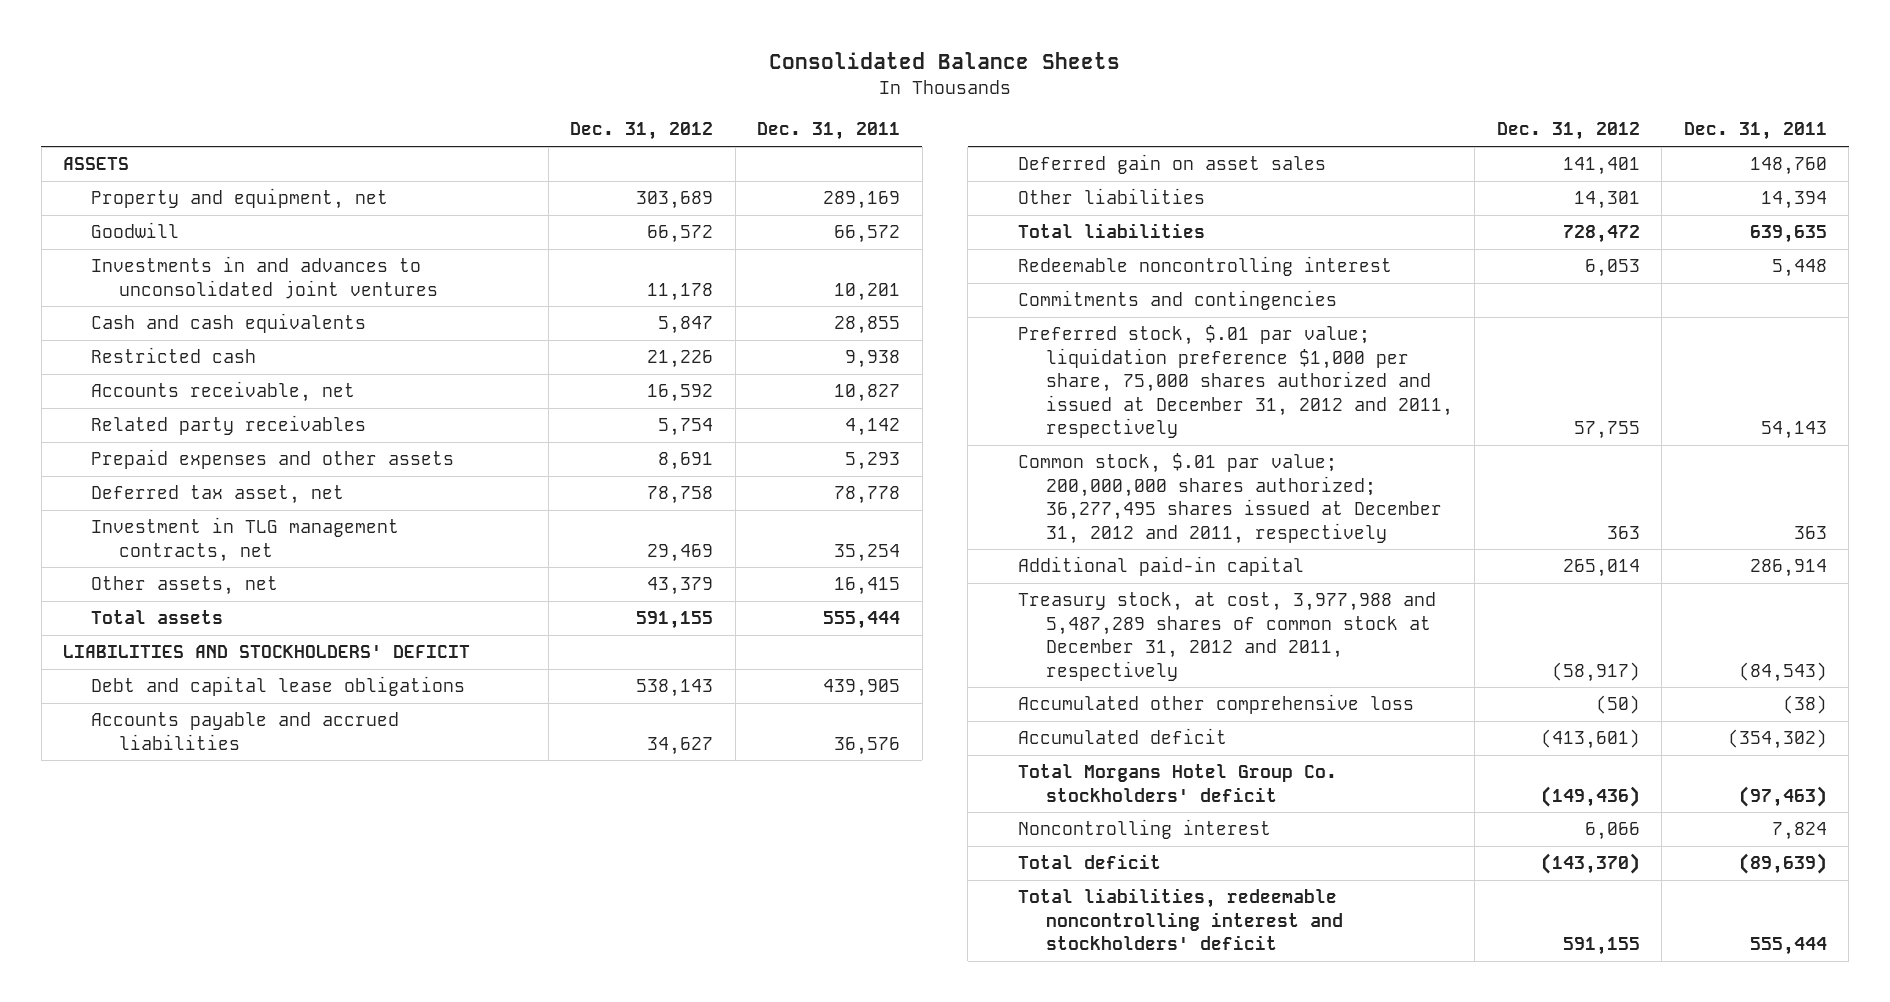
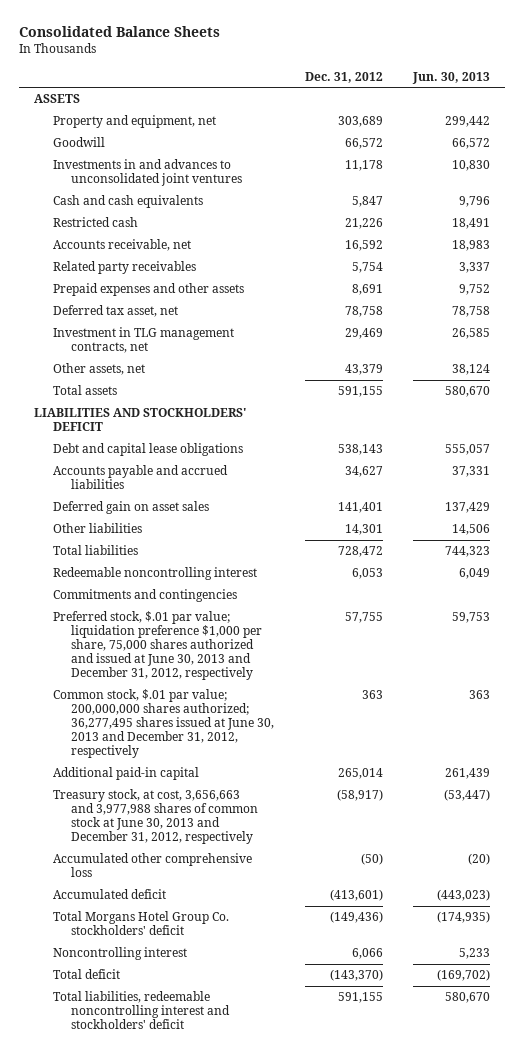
[757,122,901,141] Dec. 31, 2011 -> none
none -> [411,71,490,84] Jun. 30, 2013
[1017,325,1453,439] Preferred stock, $.01 par value; liquidation preference $1,000 per share, 75,000 shares authorized and issued at December 31, 2012 and 2011, respectively -> [52,611,263,681] Preferred stock, $.01 par value; liquidation preference $1,000 per share, 75,000 shares authorized and issued at June 30, 2013 and December 31, 2012, respectively
[1017,453,1442,544] Common stock, $.01 par value; 200,000,000 shares authorized; 36,277,495 shares issued at December 31, 2012 and 2011, respectively -> [52,689,275,759] Common stock, $.01 par value; 200,000,000 shares authorized; 36,277,495 shares issued at June 30, 2013 and December 31, 2012, respectively
[1017,592,1436,681] Treasury stock, at cost, 3,977,988 and 5,487,289 shares of common stock at December 31, 2012 and 2011, respectively -> [52,789,259,845] Treasury stock, at cost, 3,656,663 and 3,977,988 shares of common stock at June 30, 2013 and December 31, 2012, respectively

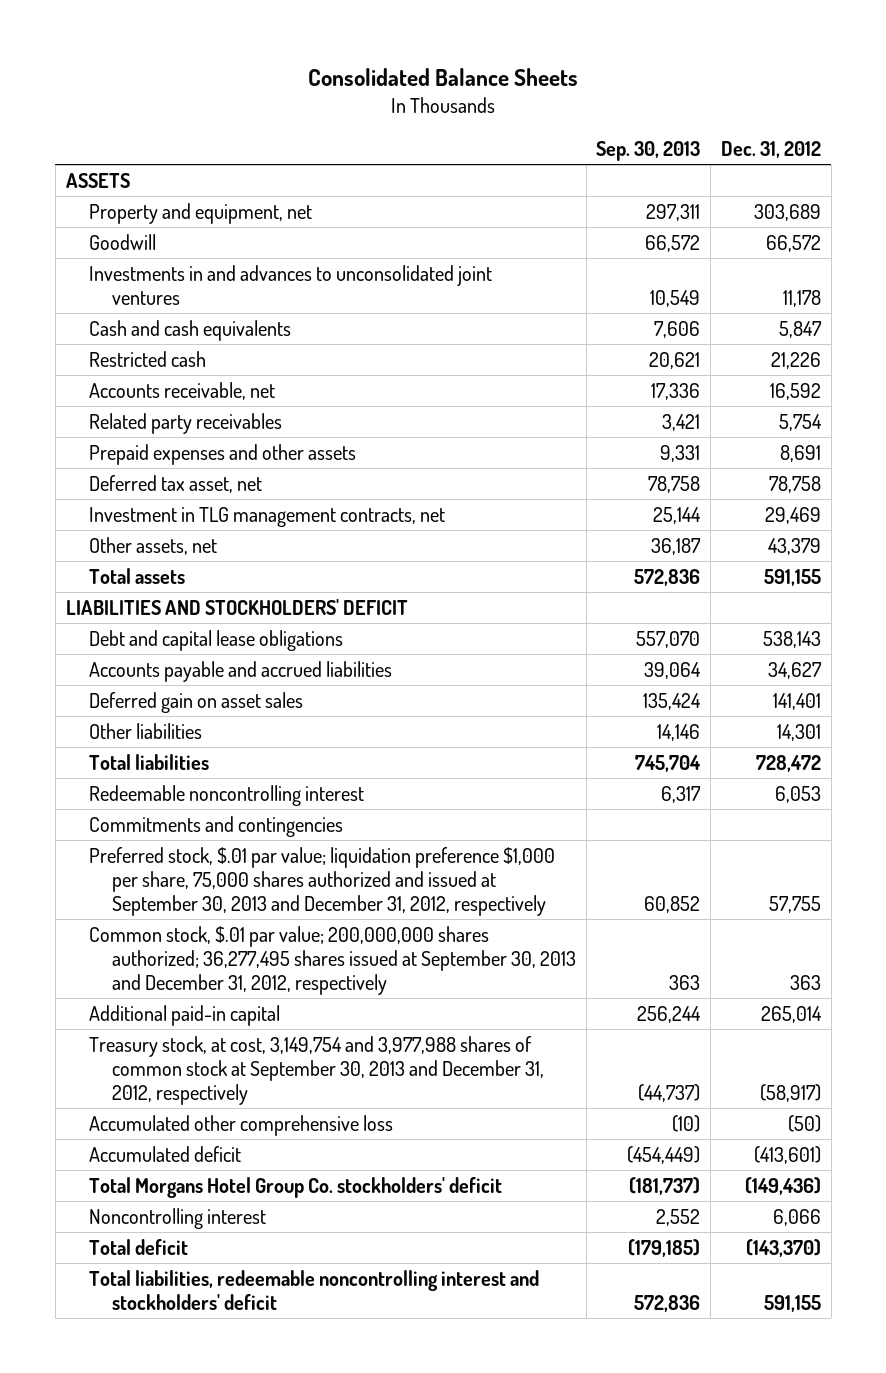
[411,71,490,84] Jun. 30, 2013 -> none
none -> [596,140,701,161] Sep. 30, 2013
[52,611,263,681] Preferred stock, $.01 par value; liquidation preference $1,000 per share, 75,000 shares authorized and issued at June 30, 2013 and December 31, 2012, respectively -> [88,846,555,917] Preferred stock, $.01 par value; liquidation preference $1,000 per share, 75,000 shares authorized and issued at September 30, 2013 and December 31, 2012, respectively
[52,689,275,759] Common stock, $.01 par value; 200,000,000 shares authorized; 36,277,495 shares issued at June 30, 2013 and December 31, 2012, respectively -> [88,925,576,996] Common stock, $.01 par value; 200,000,000 shares authorized; 36,277,495 shares issued at September 30, 2013 and December 31, 2012, respectively
[52,789,259,845] Treasury stock, at cost, 3,656,663 and 3,977,988 shares of common stock at June 30, 2013 and December 31, 2012, respectively -> [88,1035,544,1106] Treasury stock, at cost, 3,149,754 and 3,977,988 shares of common stock at September 30, 2013 and December 31, 2012, respectively

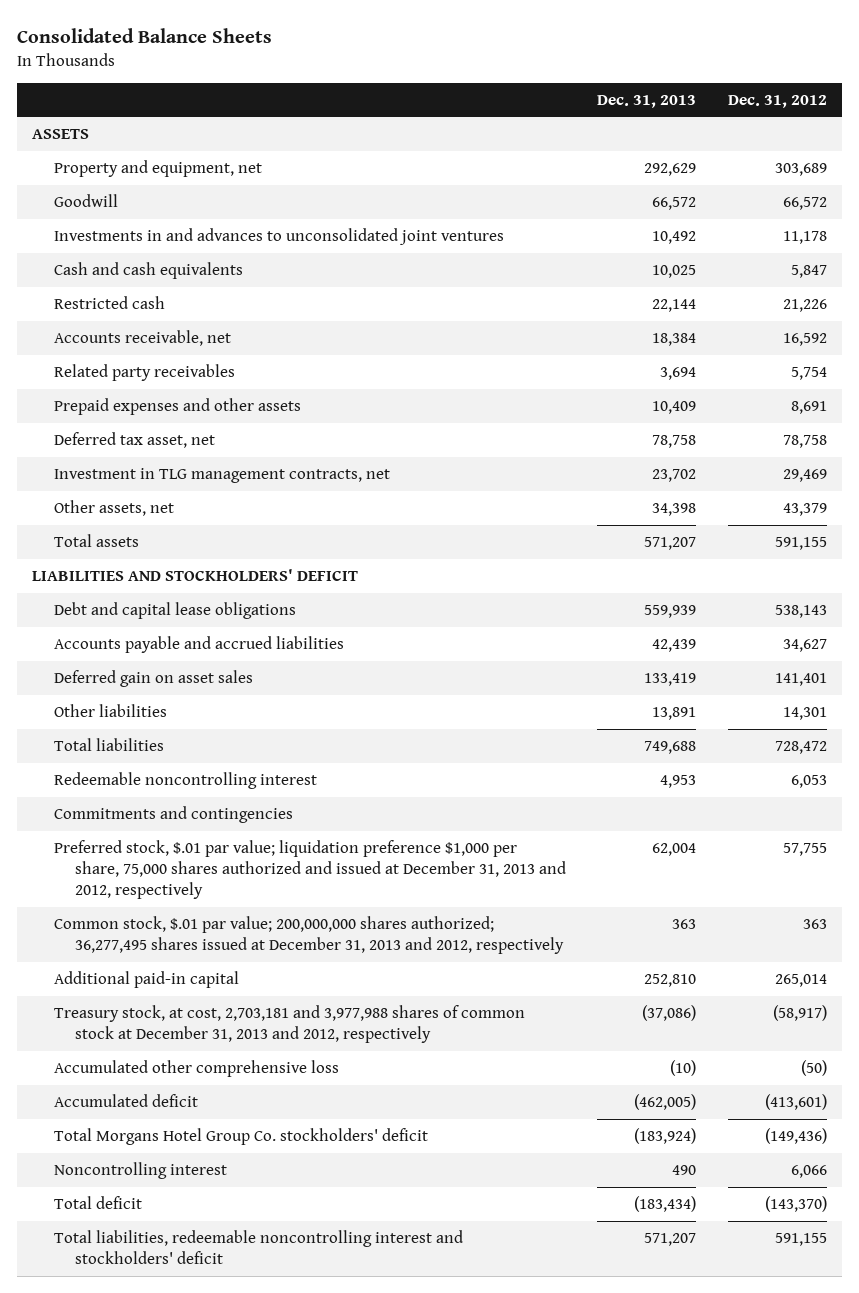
[596,140,701,161] Sep. 30, 2013 -> none
none -> [597,94,697,108] Dec. 31, 2013
[88,846,555,917] Preferred stock, $.01 par value; liquidation preference $1,000 per share, 75,000 shares authorized and issued at September 30, 2013 and December 31, 2012, respectively -> [53,840,567,900] Preferred stock, $.01 par value; liquidation preference $1,000 per share, 75,000 shares authorized and issued at December 31, 2013 and 2012, respectively
[88,925,576,996] Common stock, $.01 par value; 200,000,000 shares authorized; 36,277,495 shares issued at September 30, 2013 and December 31, 2012, respectively -> [53,916,565,955] Common stock, $.01 par value; 200,000,000 shares authorized; 36,277,495 shares issued at December 31, 2013 and 2012, respectively
[88,1035,544,1106] Treasury stock, at cost, 3,149,754 and 3,977,988 shares of common stock at September 30, 2013 and December 31, 2012, respectively -> [53,1005,525,1044] Treasury stock, at cost, 2,703,181 and 3,977,988 shares of common stock at December 31, 2013 and 2012, respectively

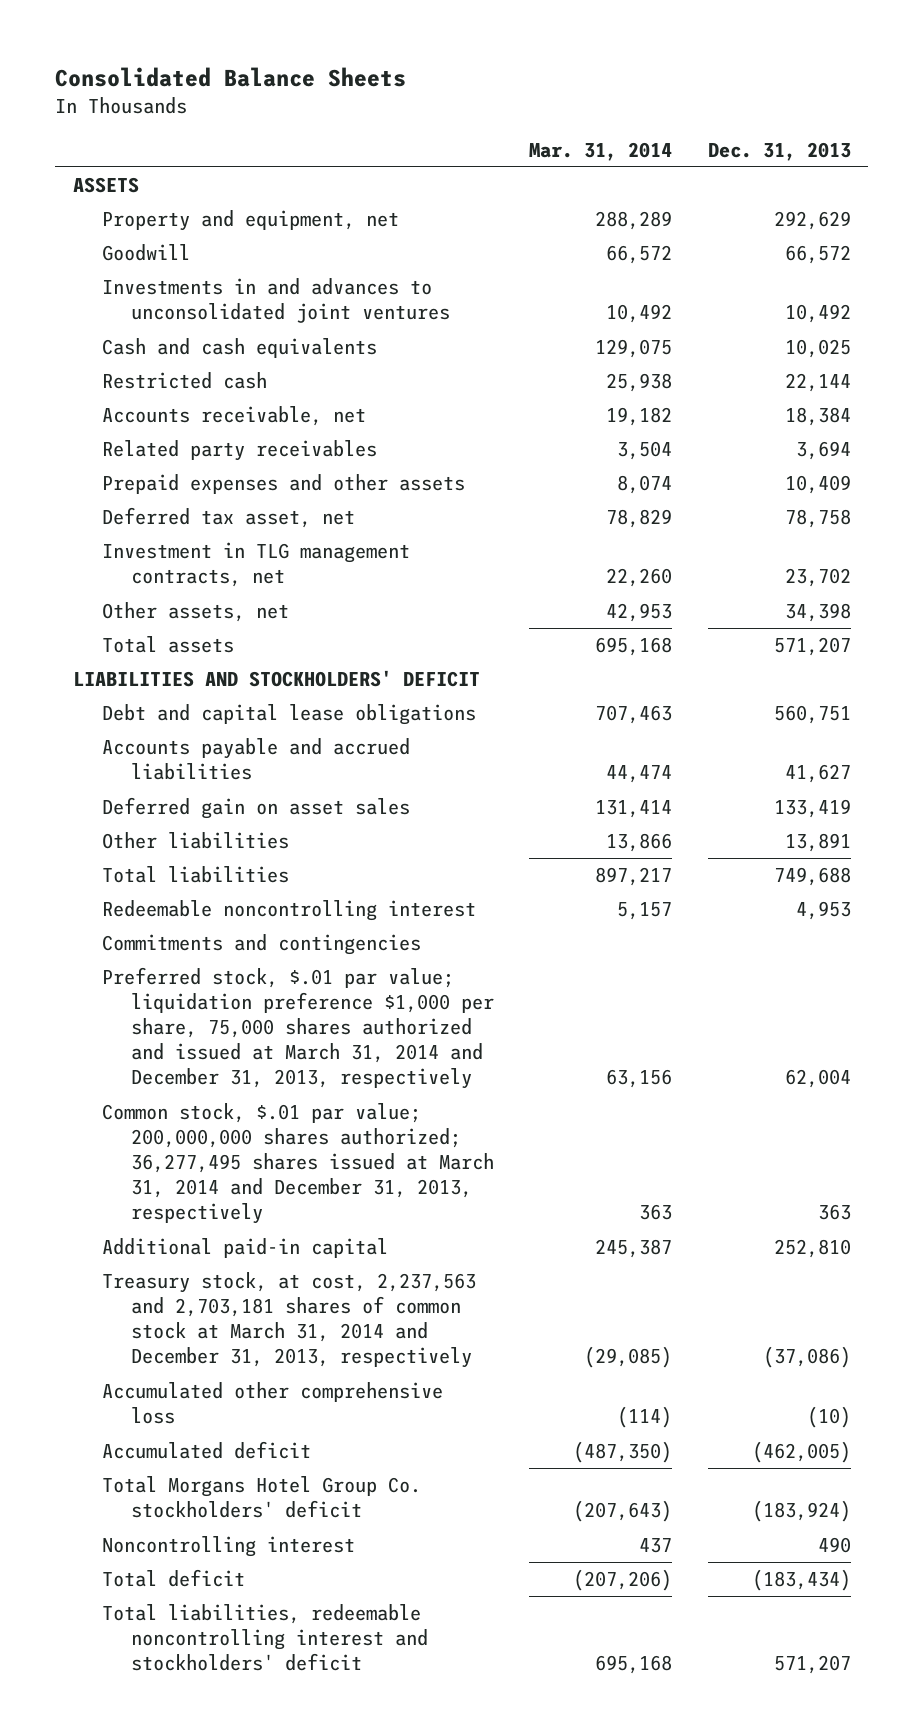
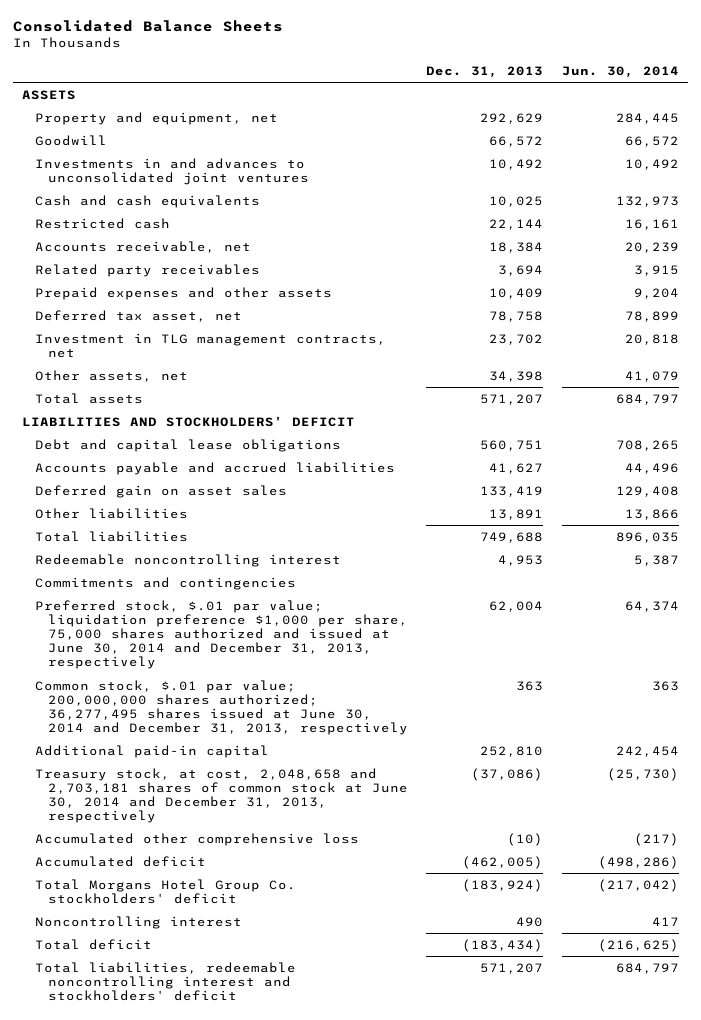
[529,141,673,161] Mar. 31, 2014 -> none
none -> [561,65,679,78] Jun. 30, 2014
[101,967,494,1090] Preferred stock, $.01 par value; liquidation preference $1,000 per share, 75,000 shares authorized and issued at March 31, 2014 and December 31, 2013, respectively -> [35,599,408,670] Preferred stock, $.01 par value; liquidation preference $1,000 per share, 75,000 shares authorized and issued at June 30, 2014 and December 31, 2013, respectively
[101,1103,494,1225] Common stock, $.01 par value; 200,000,000 shares authorized; 36,277,495 shares issued at March 31, 2014 and December 31, 2013, respectively -> [35,679,408,735] Common stock, $.01 par value; 200,000,000 shares authorized; 36,277,495 shares issued at June 30, 2014 and December 31, 2013, respectively
[101,1272,476,1369] Treasury stock, at cost, 2,237,563 and 2,703,181 shares of common stock at March 31, 2014 and December 31, 2013, respectively -> [35,767,408,823] Treasury stock, at cost, 2,048,658 and 2,703,181 shares of common stock at June 30, 2014 and December 31, 2013, respectively

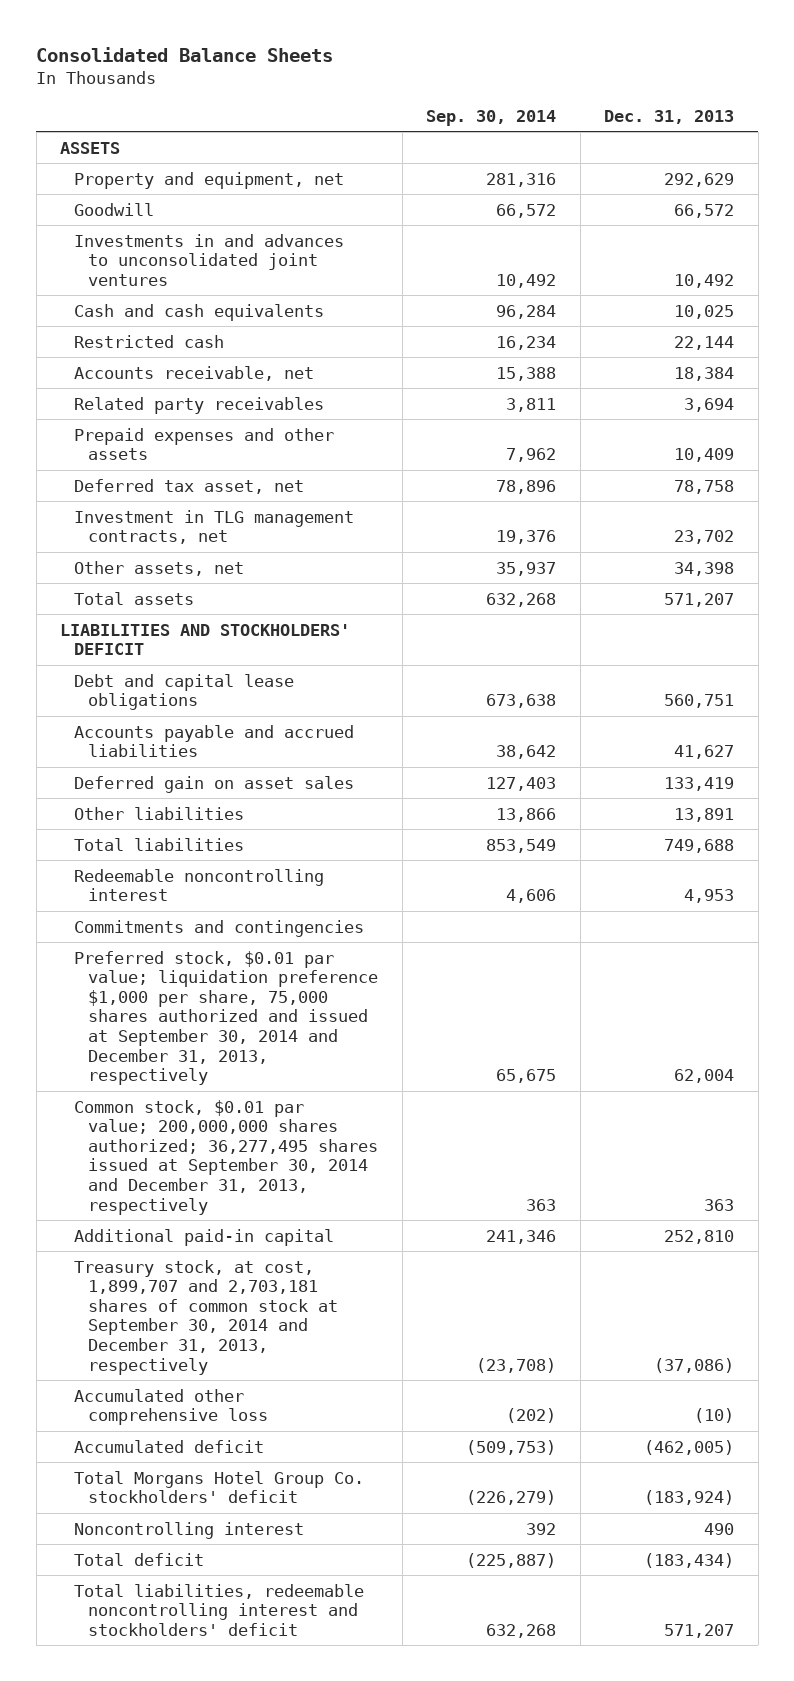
[561,65,679,78] Jun. 30, 2014 -> none
none -> [426,109,557,126] Sep. 30, 2014
[35,599,408,670] Preferred stock, $.01 par value; liquidation preference $1,000 per share, 75,000 shares authorized and issued at June 30, 2014 and December 31, 2013, respectively -> [74,950,379,1086] Preferred stock, $0.01 par value; liquidation preference $1,000 per share, 75,000 shares authorized and issued at September 30, 2014 and December 31, 2013, respectively
[35,679,408,735] Common stock, $.01 par value; 200,000,000 shares authorized; 36,277,495 shares issued at June 30, 2014 and December 31, 2013, respectively -> [74,1099,379,1215] Common stock, $0.01 par value; 200,000,000 shares authorized; 36,277,495 shares issued at September 30, 2014 and December 31, 2013, respectively
[35,767,408,823] Treasury stock, at cost, 2,048,658 and 2,703,181 shares of common stock at June 30, 2014 and December 31, 2013, respectively -> [74,1259,339,1375] Treasury stock, at cost, 1,899,707 and 2,703,181 shares of common stock at September 30, 2014 and December 31, 2013, respectively

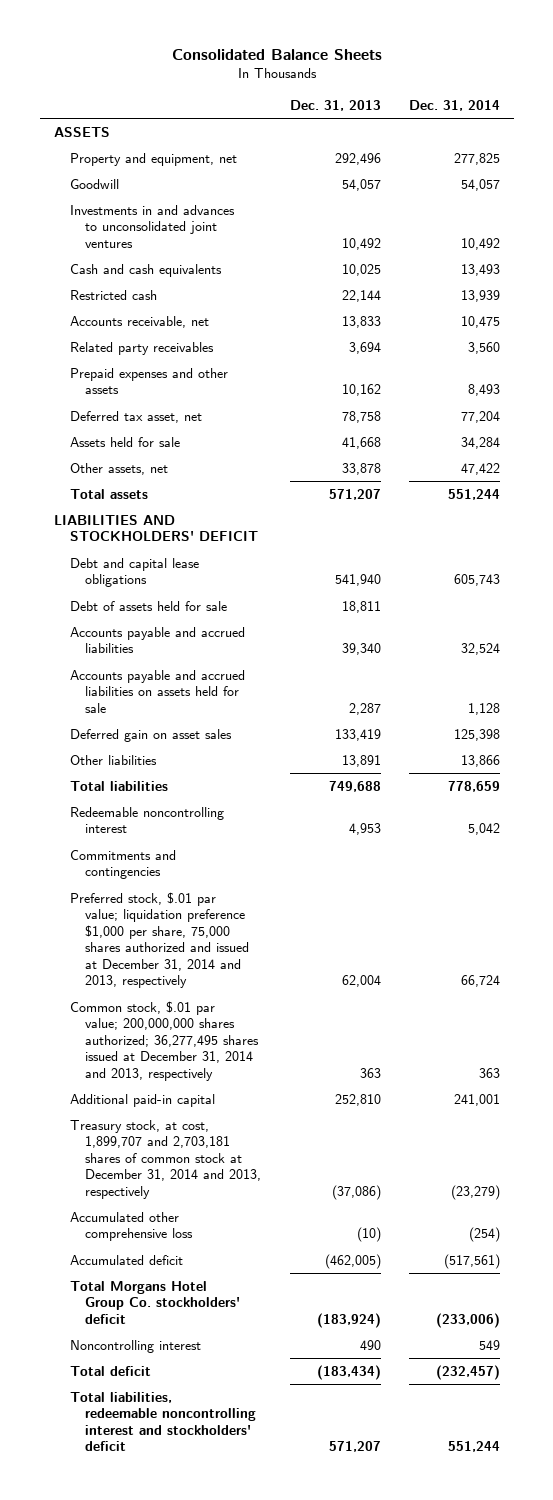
[426,109,557,126] Sep. 30, 2014 -> none
none -> [408,99,500,111] Dec. 31, 2014
[664,172,735,187] 292,629 -> [334,152,381,165] 292,496
[674,203,735,218] 66,572 -> [341,178,381,191] 54,057
[674,366,735,381] 18,384 -> [341,315,381,328] 13,833
[674,448,735,463] 10,409 -> [341,384,381,397] 10,162
[74,509,355,545] Investment in TLG management contracts, net -> none
none -> [69,436,180,447] Assets held for sale
[674,561,735,576] 34,398 -> [341,462,381,475] 33,878
[664,694,735,709] 560,751 -> [334,574,381,587] 541,940
none -> [69,600,227,611] Debt of assets held for sale
[674,745,735,760] 41,627 -> [341,643,381,656] 39,340
none -> [69,669,245,713] Accounts payable and accrued liabilities on assets held for sale
[74,950,379,1086] Preferred stock, $0.01 par value; liquidation preference $1,000 per share, 75,000 shares authorized and issued at September 30, 2014 and December 31, 2013, respectively -> [69,891,250,989] Preferred stock, $.01 par value; liquidation preference $1,000 per share, 75,000 shares authorized and issued at December 31, 2014 and 2013, respectively
[74,1099,379,1215] Common stock, $0.01 par value; 200,000,000 shares authorized; 36,277,495 shares issued at September 30, 2014 and December 31, 2013, respectively -> [69,1000,260,1081] Common stock, $.01 par value; 200,000,000 shares authorized; 36,277,495 shares issued at December 31, 2014 and 2013, respectively
[74,1259,339,1375] Treasury stock, at cost, 1,899,707 and 2,703,181 shares of common stock at September 30, 2014 and December 31, 2013, respectively -> [69,1119,262,1199] Treasury stock, at cost, 1,899,707 and 2,703,181 shares of common stock at December 31, 2014 and 2013, respectively

